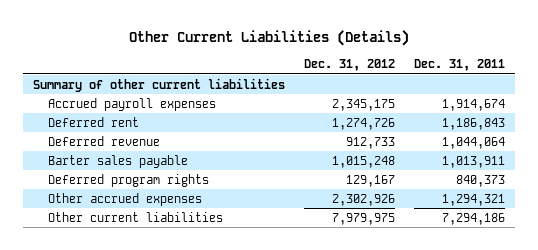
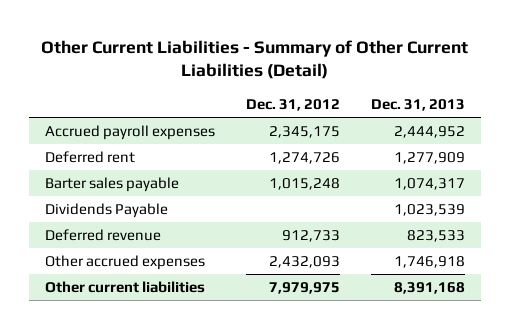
[128,30,409,47] Other Current Liabilities (Details) -> [41,39,469,80] Other Current Liabilities - Summary of Other Current Liabilities (Detail)
[414,59,506,72] Dec. 31, 2011 -> none
none -> [371,99,466,112] Dec. 31, 2013
[32,77,285,92] Summary of other current liabilities -> none
[48,173,210,187] Deferred program rights -> none
none -> [44,202,168,218] Dividends Payable
[48,135,161,146] Deferred revenue -> [44,228,161,241] Deferred revenue
[331,193,395,206] 2,302,926 -> [269,255,341,268] 2,432,093

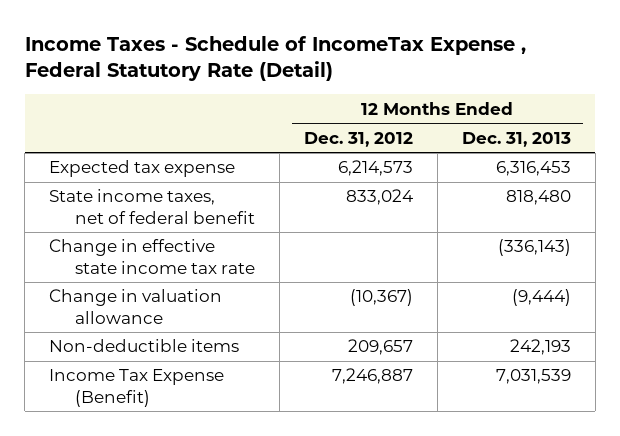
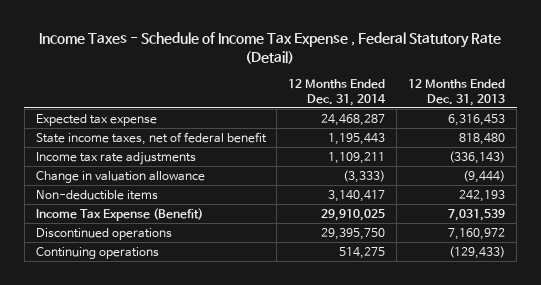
[24,35,526,82] Income Taxes - Schedule of IncomeTax Expense , Federal Statutory Rate (Detail) -> [39,31,502,64] Income Taxes - Schedule of Income Tax Expense , Federal Statutory Rate (Detail)
[304,131,414,147] Dec. 31, 2012 -> none
none -> [288,78,387,106] 12 Months Ended Dec. 31, 2014
[49,239,256,274] Change in effective state income tax rate -> [35,151,196,165] Income tax rate adjustments
none -> [35,227,172,240] Discontinued operations
none -> [35,246,159,259] Continuing operations

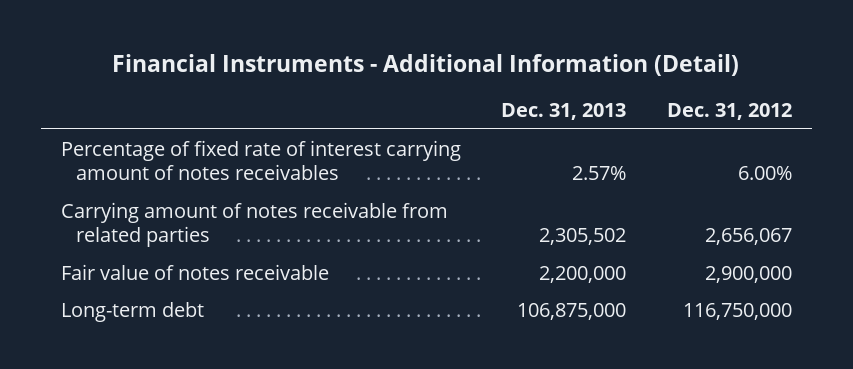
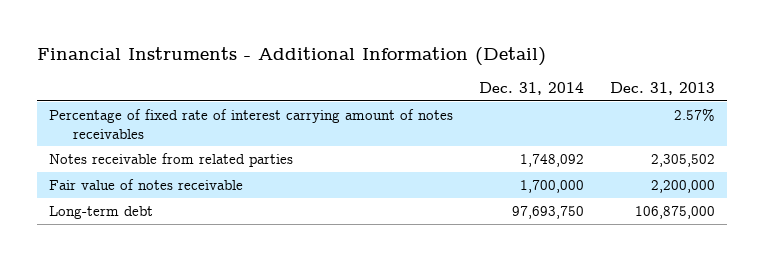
[666,103,792,121] Dec. 31, 2012 -> none
none -> [478,82,584,96] Dec. 31, 2014
[61,201,449,248] Carrying amount of notes receivable from related parties -> [49,153,294,168] Notes receivable from related parties

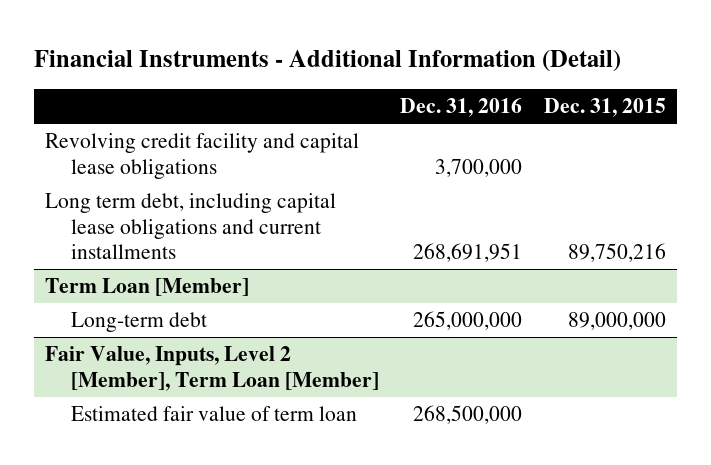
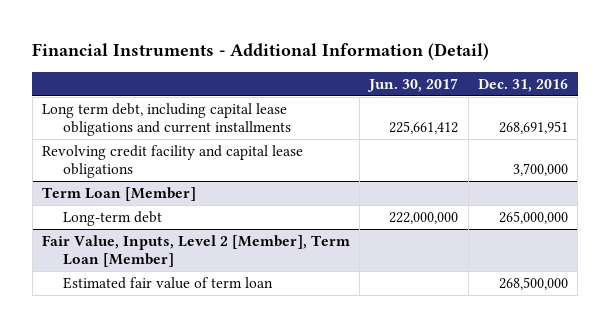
[543,98,666,118] Dec. 31, 2015 -> none
none -> [367,78,459,93] Jun. 30, 2017
[45,133,360,179] Revolving credit facility and capital lease obligations -> [41,144,303,179] Revolving credit facility and capital lease obligations

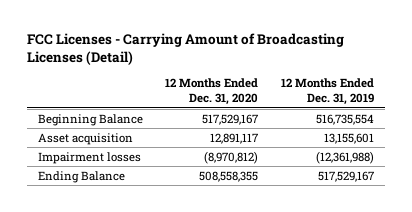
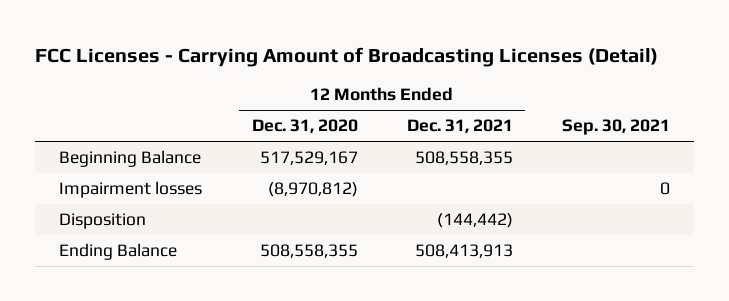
[280,78,374,106] 12 Months Ended Dec. 31, 2019 -> none
none -> [406,119,513,134] Dec. 31, 2021
none -> [561,119,670,136] Sep. 30, 2021
[37,132,133,145] Asset acquisition -> none
none -> [59,213,147,230] Disposition

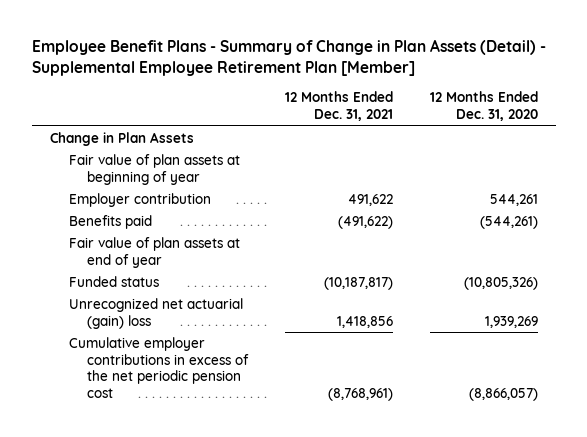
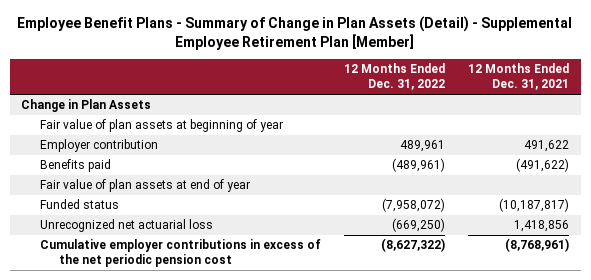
[429,91,538,122] 12 Months Ended Dec. 31, 2020 -> none
none -> [344,63,446,91] 12 Months Ended Dec. 31, 2022
[68,297,243,329] Unrecognized net actuarial (gain) loss -> [39,219,213,233] Unrecognized net actuarial loss

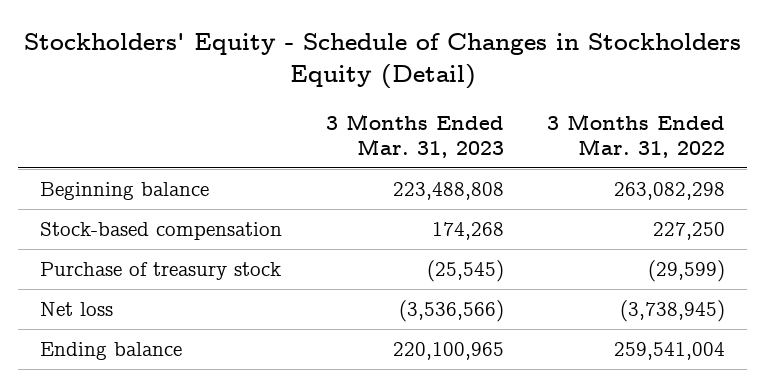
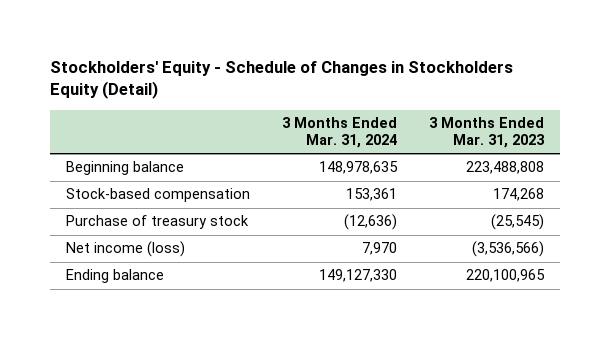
[547,113,726,158] 3 Months Ended Mar. 31, 2022 -> none
none -> [281,117,397,149] 3 Months Ended Mar. 31, 2024
[39,302,113,317] Net loss -> [66,241,186,258] Net income (loss)

